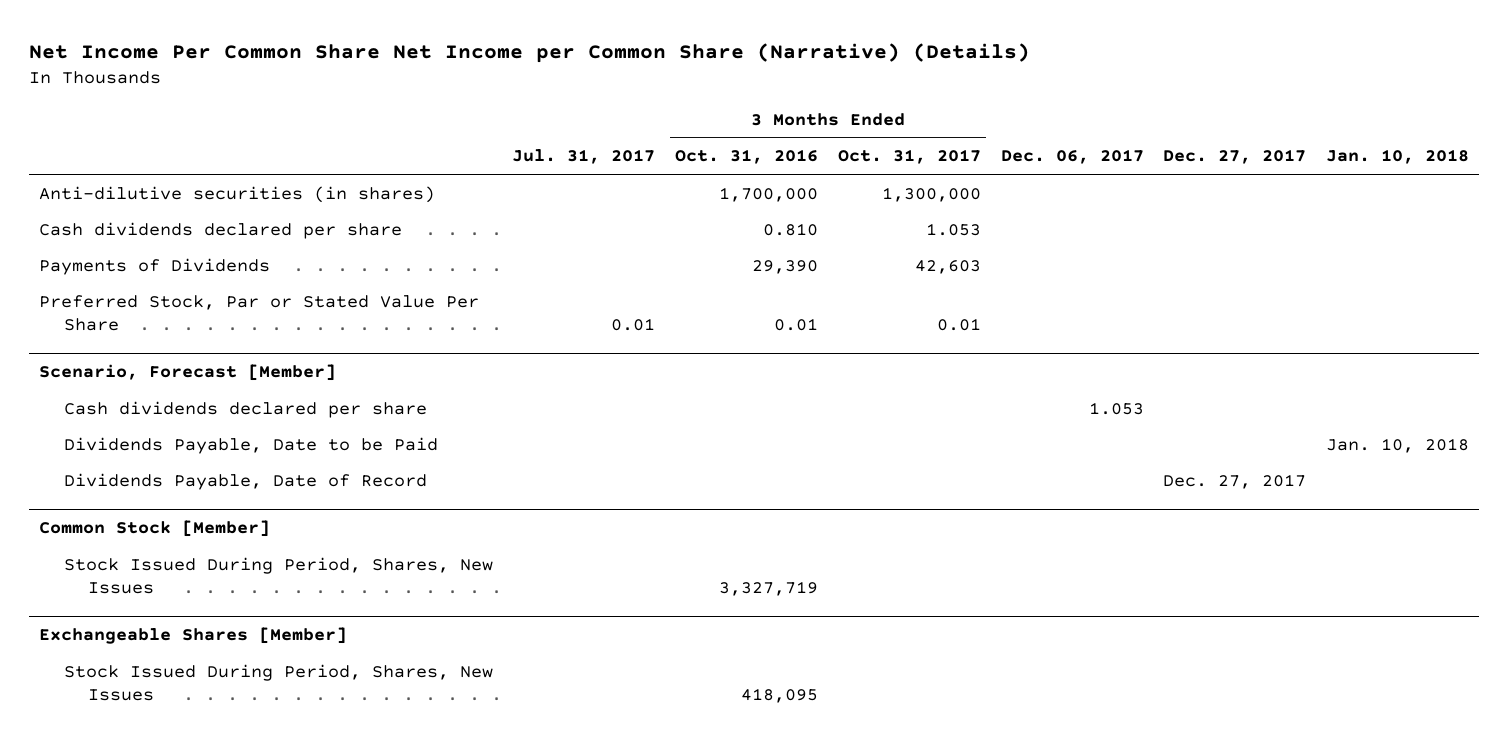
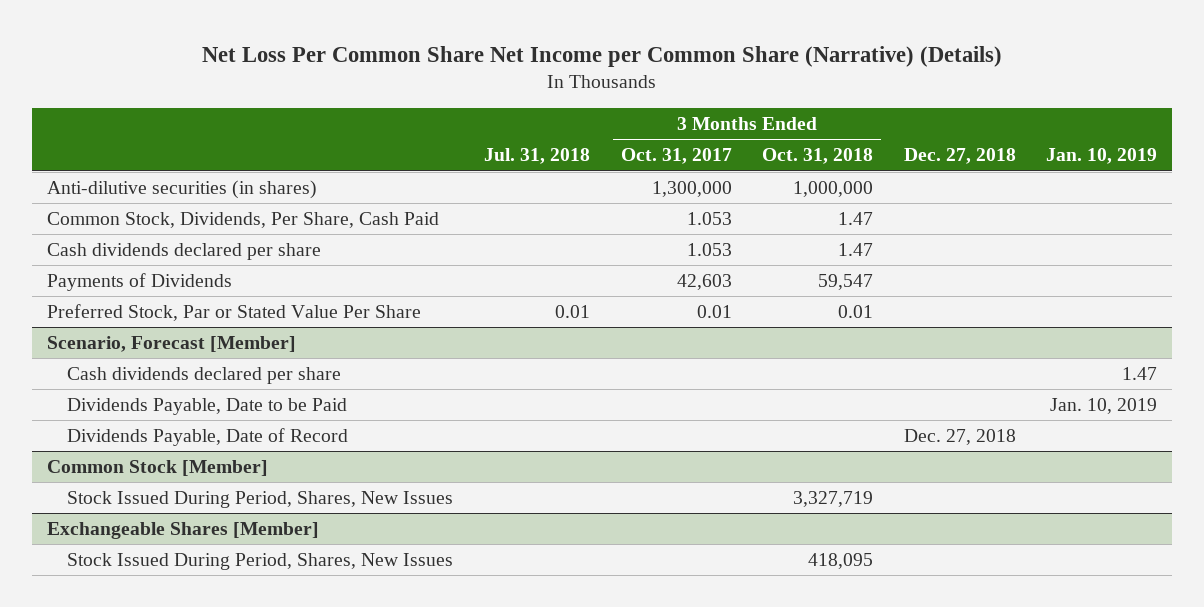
[29,42,1031,63] Net Income Per Common Share Net Income per Common Share (Narrative) (Details) -> [202,45,1003,67] Net Loss Per Common Share Net Income per Common Share (Narrative) (Details)
[512,149,656,165] Jul. 31, 2017 -> none
[675,149,819,165] Oct. 31, 2016 -> none
[1000,149,1144,165] Dec. 06, 2017 -> none
[1163,149,1307,165] Dec. 27, 2017 -> none
[1326,149,1470,165] Jan. 10, 2018 -> none
none -> [484,148,591,165] Jul. 31, 2018
none -> [762,148,874,165] Oct. 31, 2018
none -> [903,148,1016,165] Dec. 27, 2018
none -> [1046,148,1158,165] Jan. 10, 2019
none -> [47,212,440,229] Common Stock, Dividends, Per Share, Cash Paid

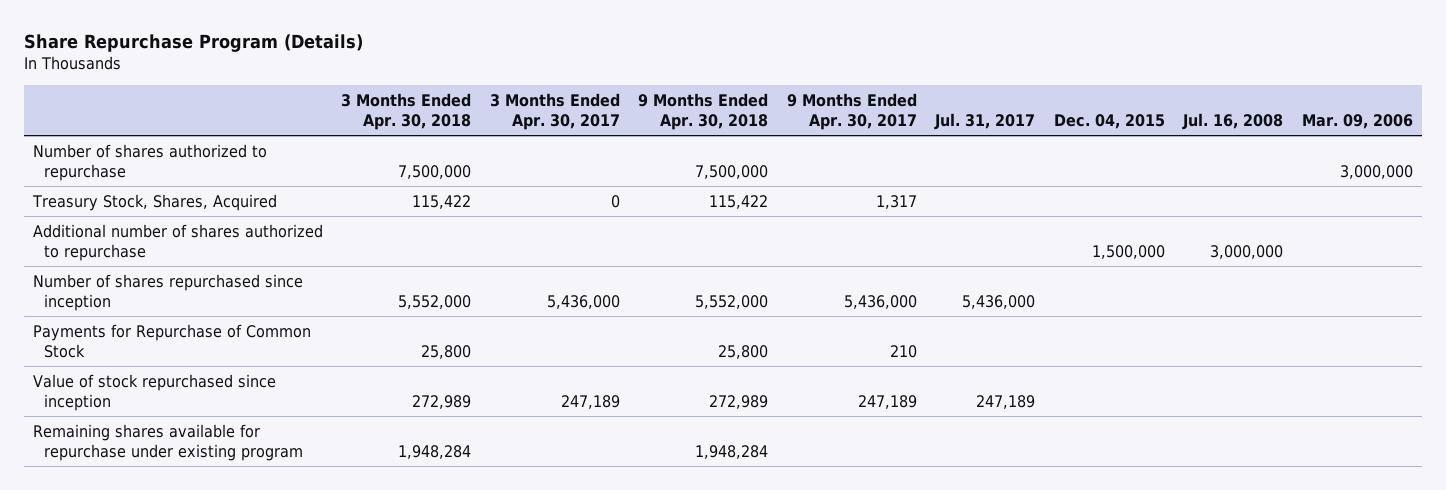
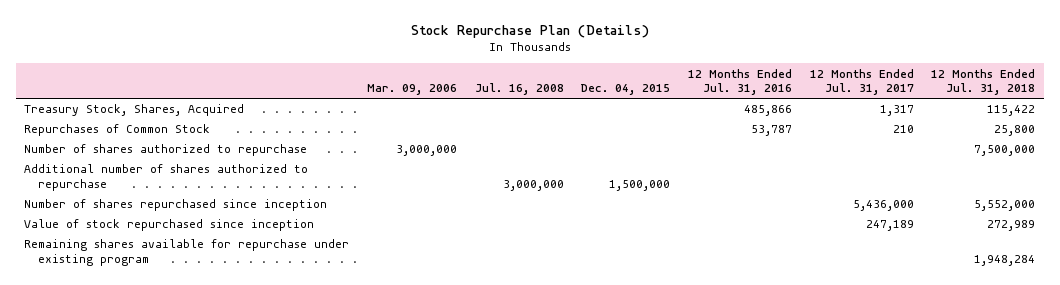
[23,34,363,53] Share Repurchase Program (Details) -> [410,24,649,38] Stock Repurchase Plan (Details)
[341,92,472,131] 3 Months Ended Apr. 30, 2018 -> none
[489,92,620,131] 3 Months Ended Apr. 30, 2017 -> none
[638,92,769,131] 9 Months Ended Apr. 30, 2018 -> none
[786,92,917,131] 9 Months Ended Apr. 30, 2017 -> none
[934,113,1036,131] Jul. 31, 2017 -> none
none -> [687,68,792,96] 12 Months Ended Jul. 31, 2016
none -> [809,68,914,96] 12 Months Ended Jul. 31, 2017
none -> [931,68,1036,96] 12 Months Ended Jul. 31, 2018
none -> [24,124,211,137] Repurchases of Common Stock
[32,143,267,182] Number of shares authorized to repurchase -> [24,144,308,157] Number of shares authorized to repurchase
[32,323,311,359] Payments for Repurchase of Common Stock -> none

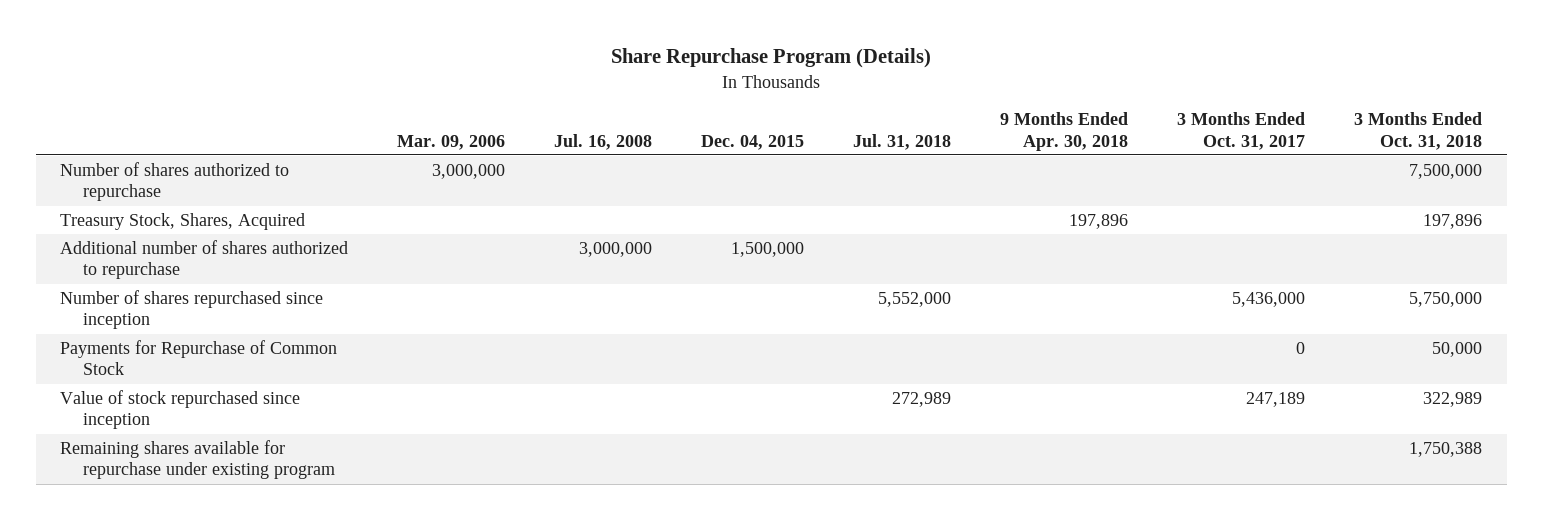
[410,24,649,38] Stock Repurchase Plan (Details) -> [611,48,932,69] Share Repurchase Program (Details)
[687,68,792,96] 12 Months Ended Jul. 31, 2016 -> none
[809,68,914,96] 12 Months Ended Jul. 31, 2017 -> none
[931,68,1036,96] 12 Months Ended Jul. 31, 2018 -> none
none -> [853,133,952,150] Jul. 31, 2018
none -> [1000,112,1129,151] 9 Months Ended Apr. 30, 2018
none -> [1177,112,1306,150] 3 Months Ended Oct. 31, 2017
none -> [1354,112,1483,150] 3 Months Ended Oct. 31, 2018
[24,124,211,137] Repurchases of Common Stock -> none
[24,104,245,117] Treasury Stock, Shares, Acquired -> [60,212,306,230] Treasury Stock, Shares, Acquired
none -> [60,339,338,376] Payments for Repurchase of Common Stock

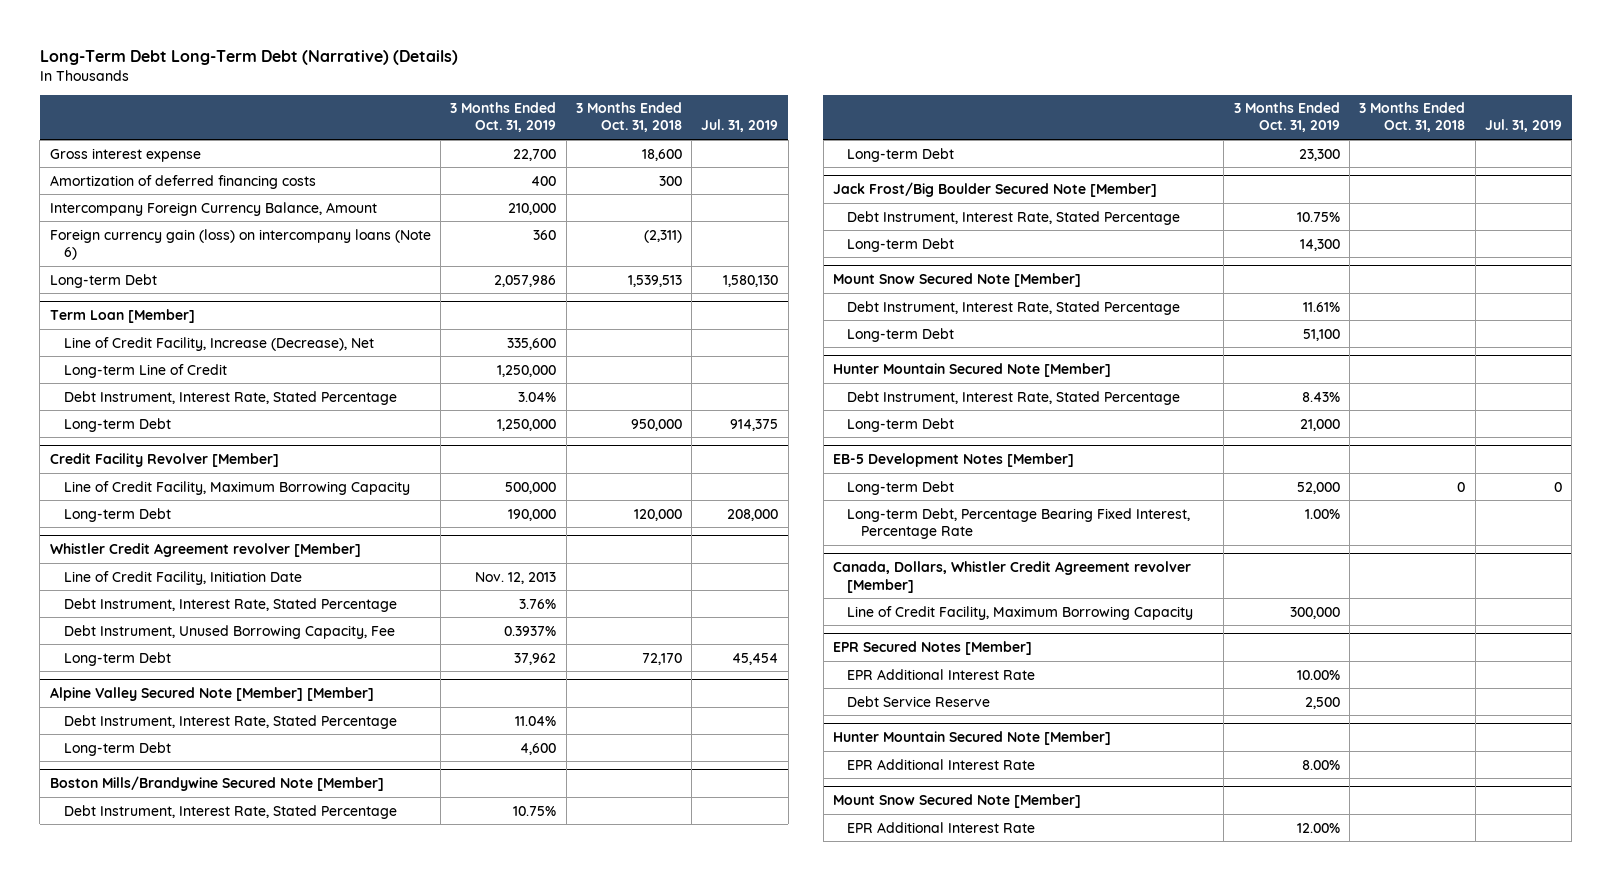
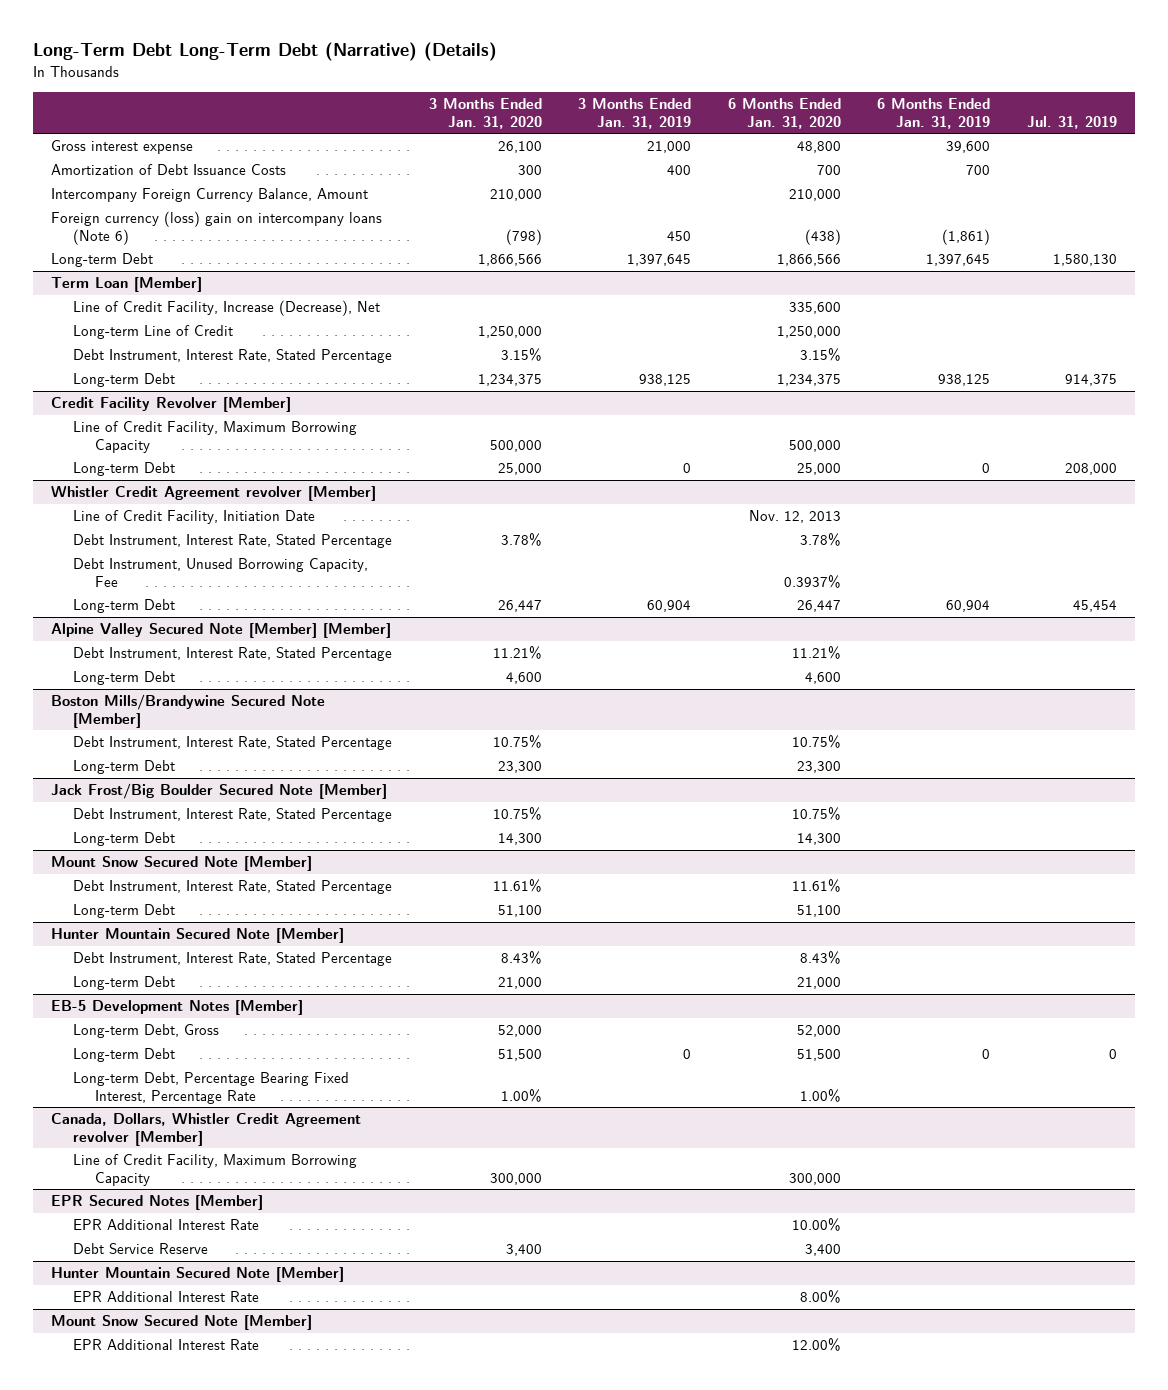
[450,102,557,133] 3 Months Ended Oct. 31, 2019 -> none
[575,102,682,133] 3 Months Ended Oct. 31, 2018 -> none
none -> [428,97,542,129] 3 Months Ended Jan. 31, 2020
none -> [578,97,692,129] 3 Months Ended Jan. 31, 2019
none -> [727,97,841,129] 6 Months Ended Jan. 31, 2020
none -> [877,97,991,129] 6 Months Ended Jan. 31, 2019
[49,174,316,189] Amortization of deferred financing costs -> [51,164,287,176] Amortization of Debt Issuance Costs
[49,228,431,260] Foreign currency gain (loss) on intercompany loans (Note 6) -> [51,211,383,245] Foreign currency (loss) gain on intercompany loans (Note 6)
none -> [73,1024,220,1039] Long-term Debt, Gross

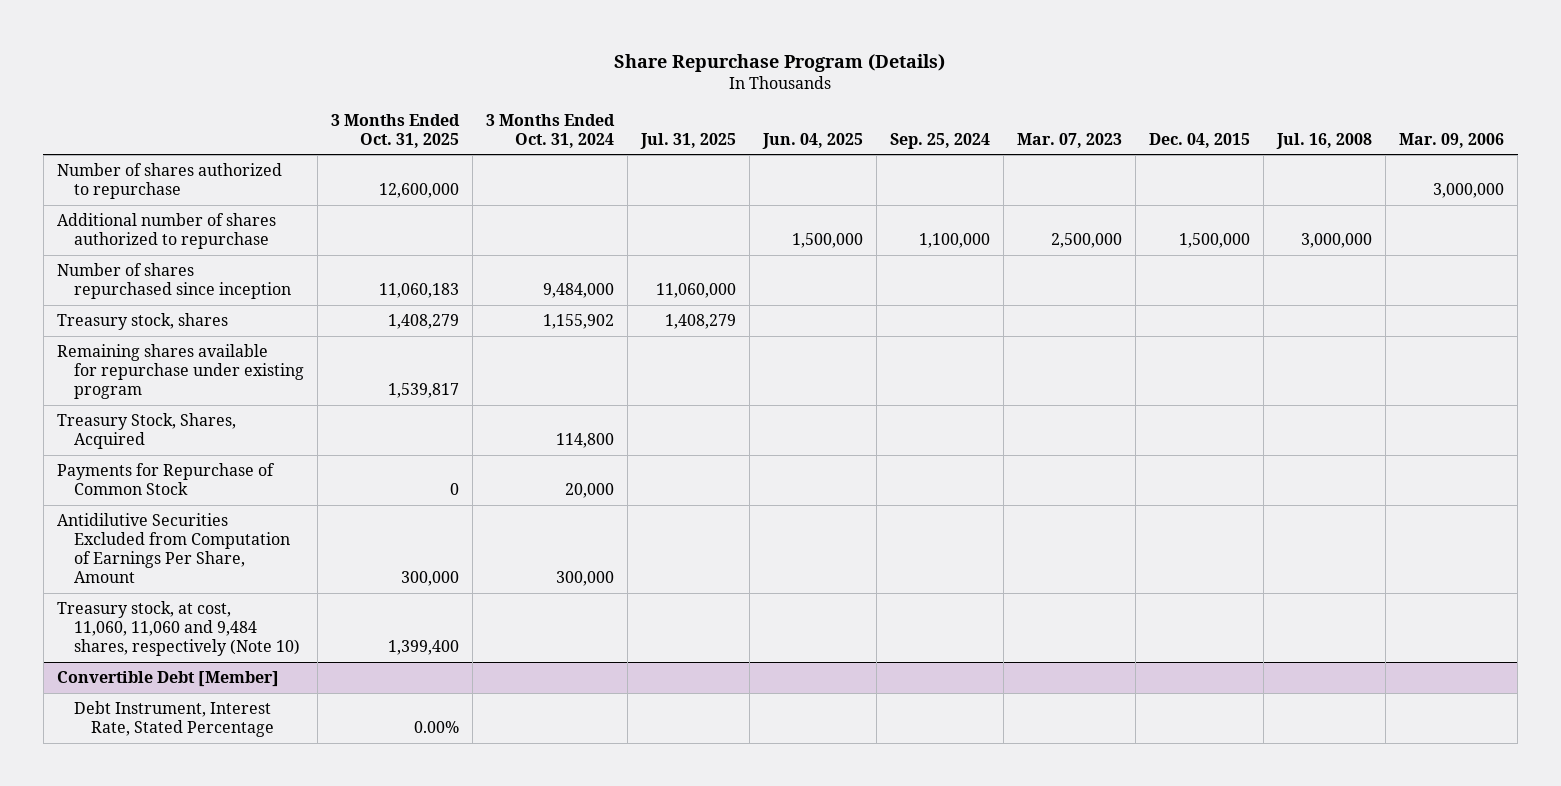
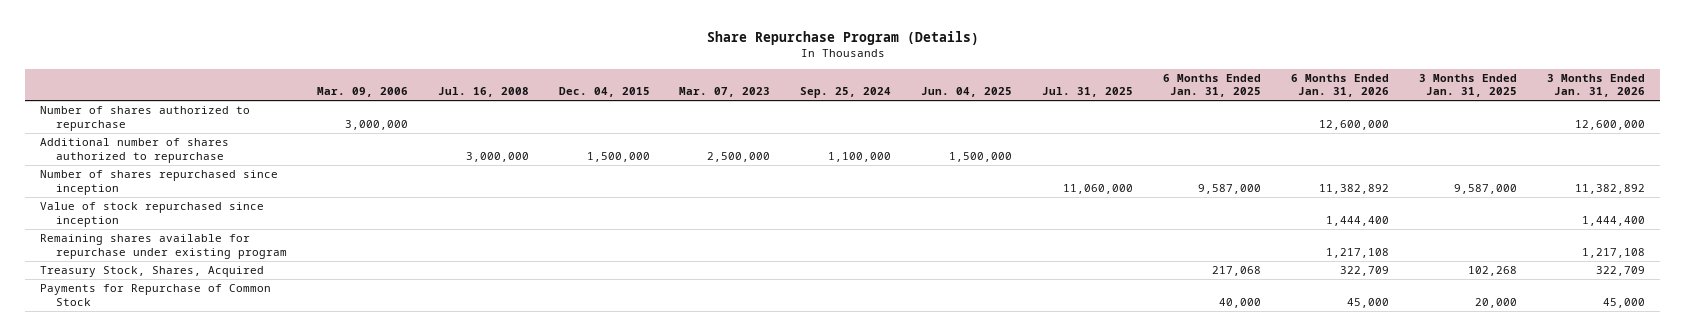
[330,113,460,148] 3 Months Ended Oct. 31, 2025 -> none
[485,113,615,148] 3 Months Ended Oct. 31, 2024 -> none
none -> [1163,73,1262,98] 6 Months Ended Jan. 31, 2025
none -> [1291,73,1390,98] 6 Months Ended Jan. 31, 2026
none -> [1419,73,1518,98] 3 Months Ended Jan. 31, 2025
none -> [1547,73,1646,98] 3 Months Ended Jan. 31, 2026
[56,312,228,330] Treasury stock, shares -> none
none -> [40,202,265,227] Value of stock repurchased since inception
[56,512,290,584] Antidilutive Securities Excluded from Computation of Earnings Per Share, Amount -> none
[56,600,300,657] Treasury stock, at cost, 11,060, 11,060 and 9,484 shares, respectively (Note 10) -> none
[56,670,279,687] Convertible Debt [Member] -> none
[73,700,274,737] Debt Instrument, Interest Rate, Stated Percentage -> none

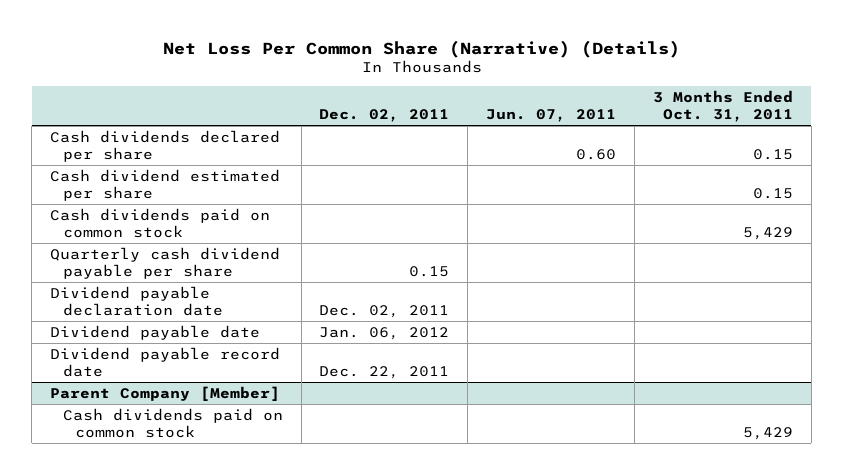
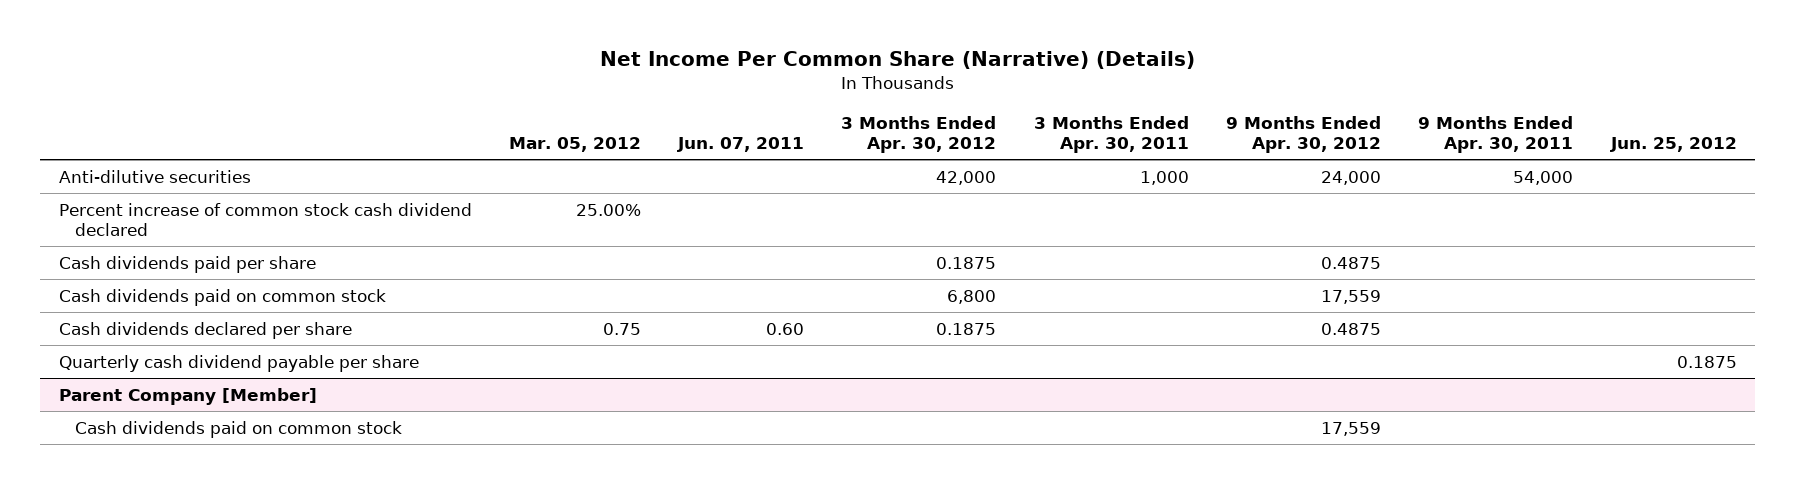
[162,39,680,58] Net Loss Per Common Share (Narrative) (Details) -> [599,51,1195,70] Net Income Per Common Share (Narrative) (Details)
[319,109,450,123] Dec. 02, 2011 -> none
[652,89,793,123] 3 Months Ended Oct. 31, 2011 -> none
none -> [508,137,641,153] Mar. 05, 2012
none -> [841,115,997,154] 3 Months Ended Apr. 30, 2012
none -> [1033,115,1189,154] 3 Months Ended Apr. 30, 2011
none -> [1226,115,1382,154] 9 Months Ended Apr. 30, 2012
none -> [1418,115,1574,154] 9 Months Ended Apr. 30, 2011
none -> [1609,137,1737,153] Jun. 25, 2012
none -> [58,169,251,183] Anti-dilutive securities
none -> [58,202,472,237] Percent increase of common stock cash dividend declared
[50,168,281,202] Cash dividend estimated per share -> [58,255,316,273] Cash dividends paid per share
[50,129,281,163] Cash dividends declared per share -> [58,321,352,339] Cash dividends declared per share
[50,285,223,317] Dividend payable declaration date -> none
[50,324,261,340] Dividend payable date -> none
[50,346,281,378] Dividend payable record date -> none

